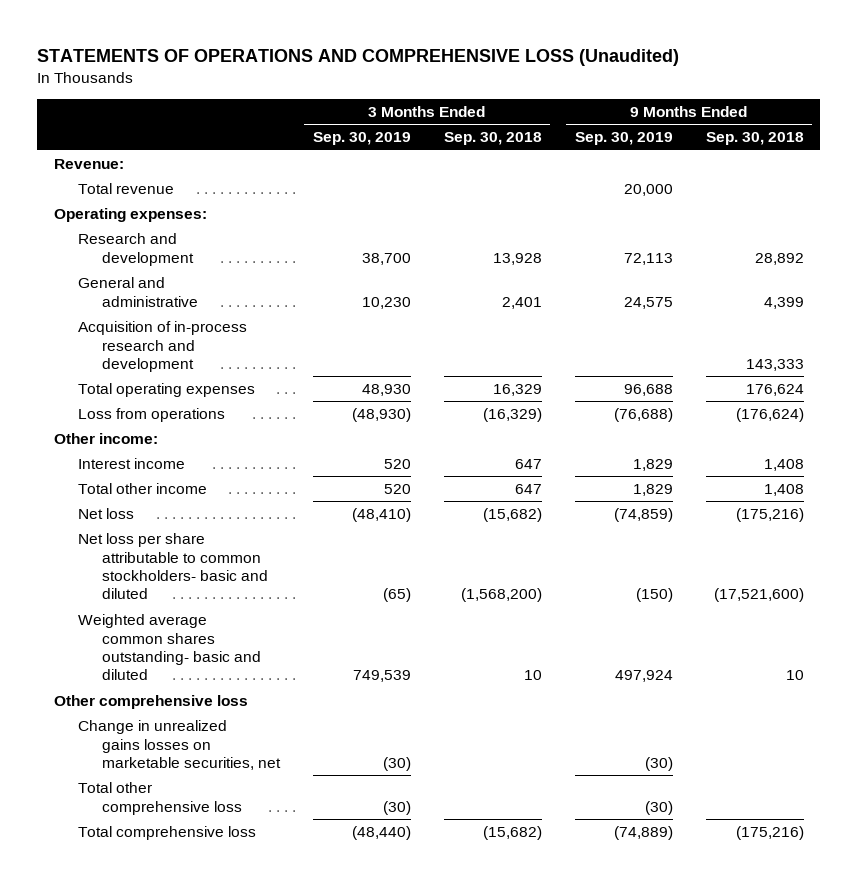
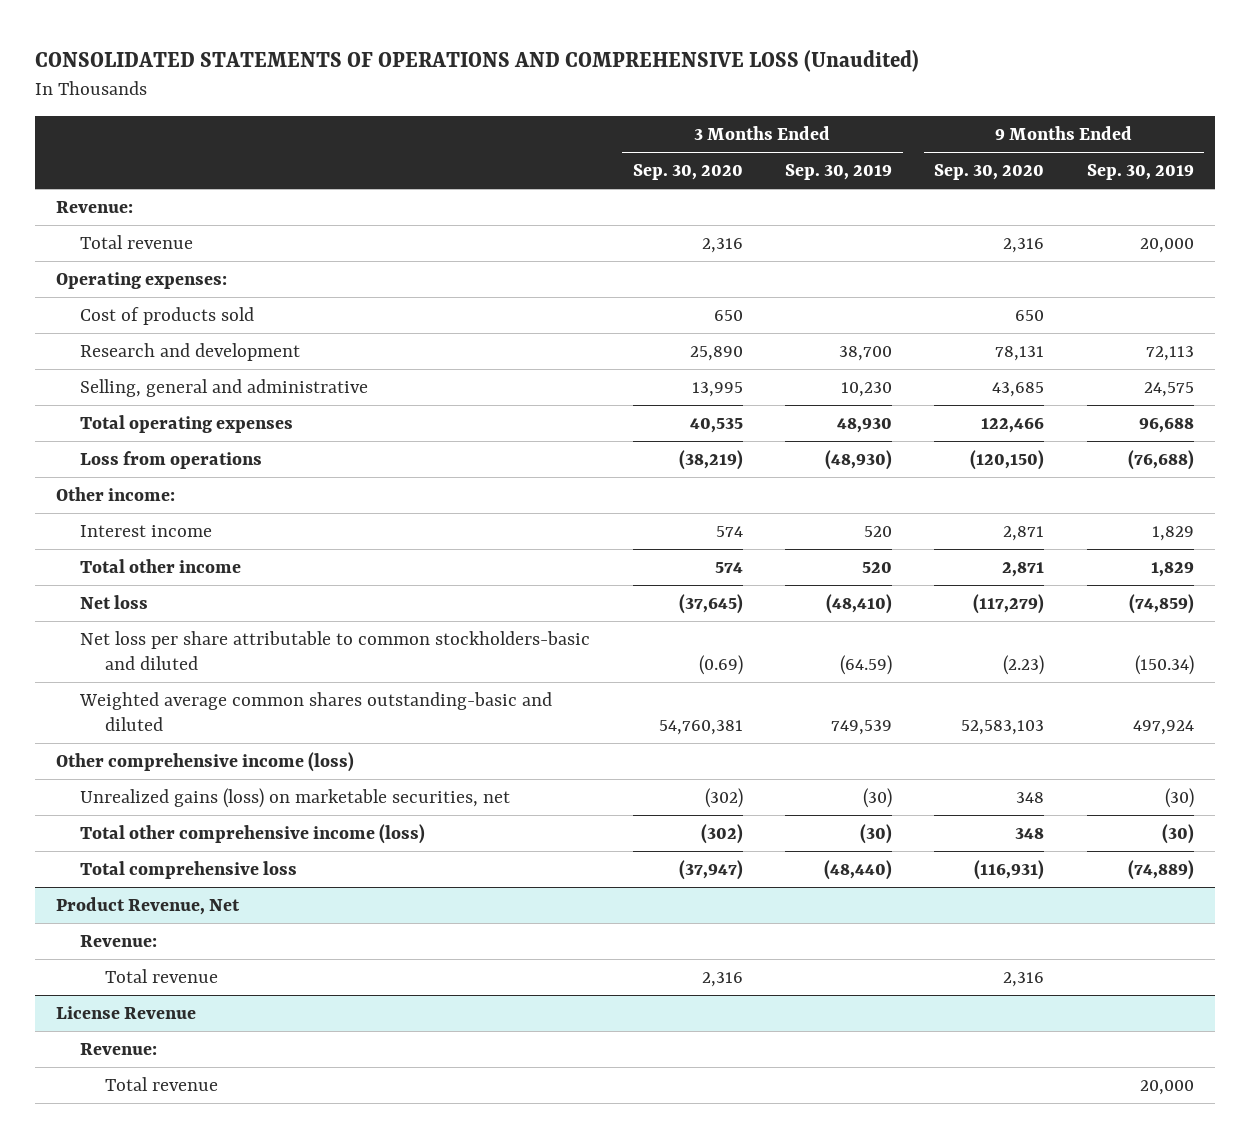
[37,48,680,66] STATEMENTS OF OPERATIONS AND COMPREHENSIVE LOSS (Unaudited) -> [35,50,920,73] CONSOLIDATED STATEMENTS OF OPERATIONS AND COMPREHENSIVE LOSS (Unaudited)
[443,132,542,146] Sep. 30, 2018 -> none
[705,132,804,146] Sep. 30, 2018 -> none
none -> [632,164,743,181] Sep. 30, 2020
none -> [934,164,1045,181] Sep. 30, 2020
none -> [80,307,255,326] Cost of products sold
[77,321,247,373] Acquisition of in-process research and development -> none
[77,277,198,307] General and administrative -> [80,379,369,398] Selling, general and administrative
[77,533,268,600] Net loss per share attributable to common stockholders- basic and diluted -> [80,631,591,670] Net loss per share attributable to common stockholders-basic and diluted
[382,588,411,603] (65) -> [840,654,893,675] (64.59)
[635,588,673,603] (150) -> [1134,654,1194,675] (150.34)
[77,614,261,681] Weighted average common shares outstanding- basic and diluted -> [79,692,553,731] Weighted average common shares outstanding-basic and diluted
[53,695,248,710] Other comprehensive loss -> [56,752,355,773] Other comprehensive income (loss)
[77,720,281,771] Change in unrealized gains losses on marketable securities, net -> [80,788,511,809] Unrealized gains (loss) on marketable securities, net
[77,782,242,815] Total other comprehensive loss -> [80,824,426,845] Total other comprehensive income (loss)
none -> [56,897,241,916] Product Revenue, Net
none -> [80,935,158,948] Revenue:
none -> [104,969,218,984] Total revenue
none -> [56,1006,197,1020] License Revenue
none -> [80,1043,158,1056] Revenue:
none -> [104,1077,218,1092] Total revenue

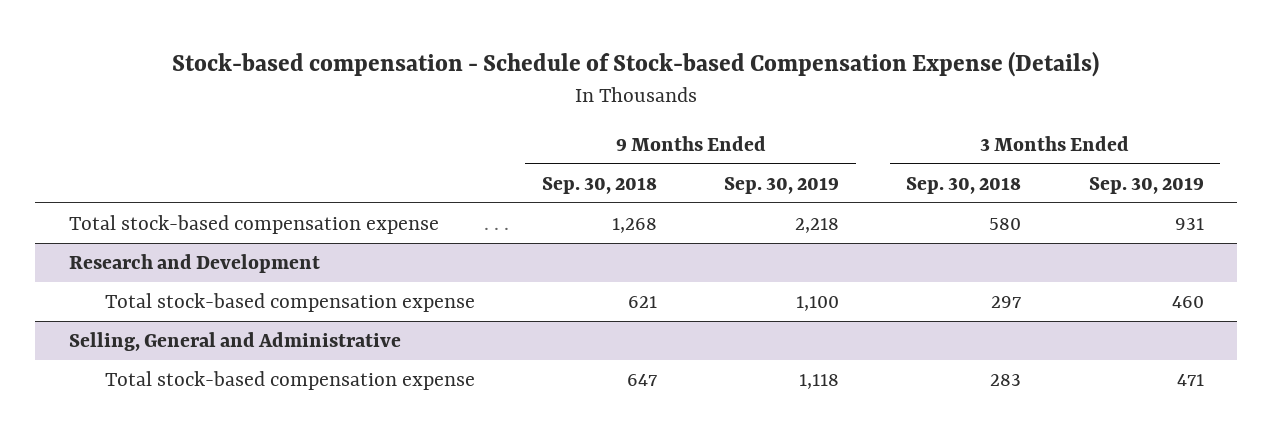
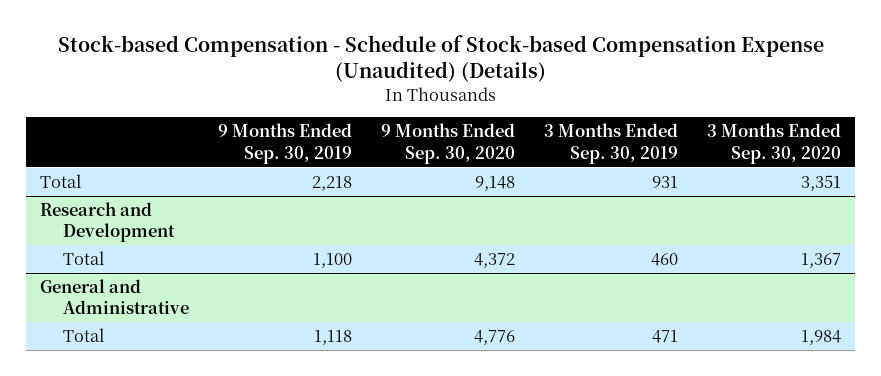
[172,50,1100,77] Stock-based compensation - Schedule of Stock-based Compensation Expense (Details) -> [57,35,824,83] Stock-based Compensation - Schedule of Stock-based Compensation Expense (Unaudited) (Details)
[542,176,658,194] Sep. 30, 2018 -> none
[906,176,1022,194] Sep. 30, 2018 -> none
none -> [380,123,515,164] 9 Months Ended Sep. 30, 2020
none -> [706,123,841,164] 3 Months Ended Sep. 30, 2020
[68,215,439,235] Total stock-based compensation expense -> [40,173,83,188] Total
[105,293,476,313] Total stock-based compensation expense -> [63,250,106,265] Total
[68,332,401,352] Selling, General and Administrative -> [40,278,190,315] General and Administrative
[105,371,476,391] Total stock-based compensation expense -> [63,327,106,342] Total

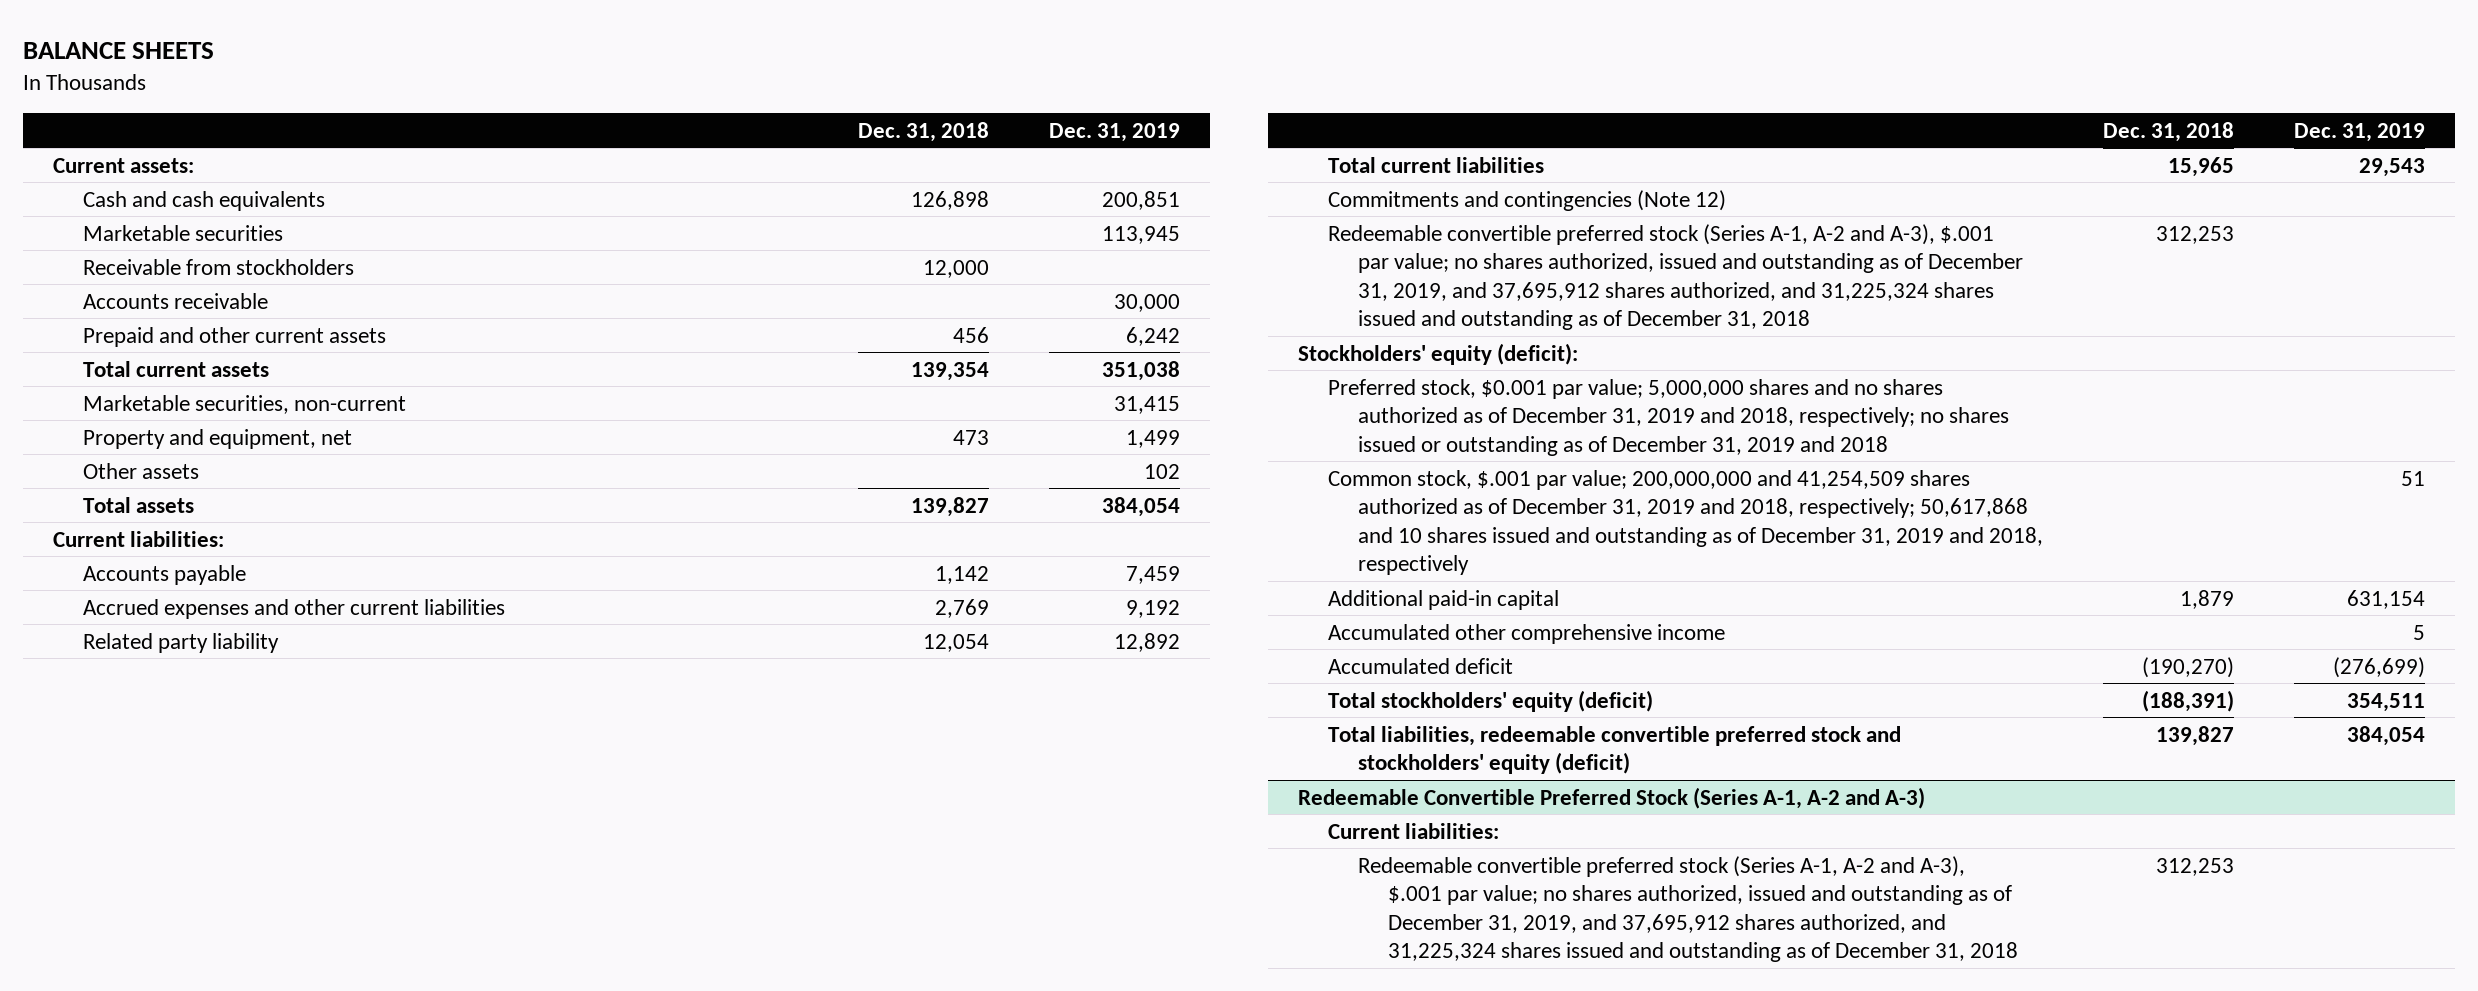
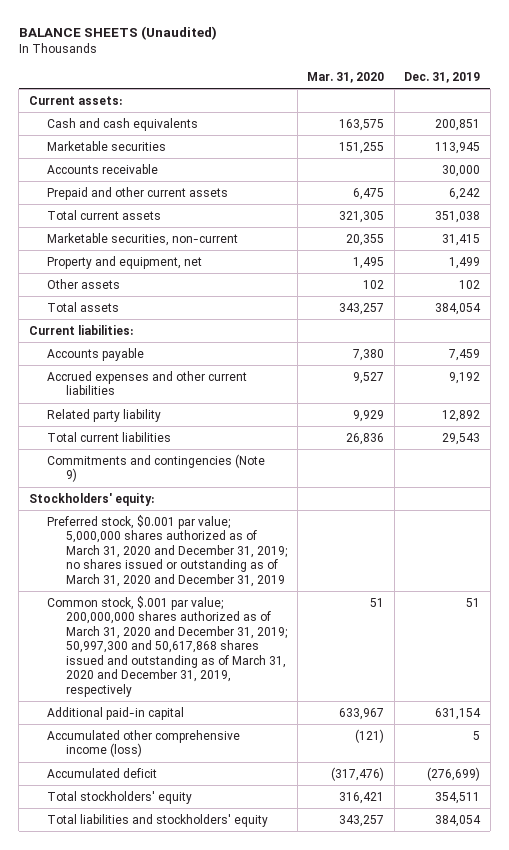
[23,42,215,60] BALANCE SHEETS -> [18,26,217,41] BALANCE SHEETS (Unaudited)
[858,121,990,142] Dec. 31, 2018 -> none
none -> [307,71,385,83] Mar. 31, 2020
[83,258,355,275] Receivable from stockholders -> none
[1327,223,2023,331] Redeemable convertible preferred stock (Series A-1, A-2 and A-3), $.001 par value; no shares authorized, issued and outstanding as of December 31, 2019, and 37,695,912 shares authorized, and 31,225,324 shares issued and outstanding as of December 31, 2018 -> none
[1327,189,1726,211] Commitments and contingencies (Note 12) -> [47,453,266,483] Commitments and contingencies (Note 9)
[1297,342,1578,365] Stockholders' equity (deficit): -> [28,492,154,506] Stockholders' equity:
[1327,378,2009,456] Preferred stock, $0.001 par value; 5,000,000 shares and no shares authorized as of December 31, 2019 and 2018, respectively; no shares issued or outstanding as of December 31, 2019 and 2018 -> [47,514,287,587] Preferred stock, $0.001 par value; 5,000,000 shares authorized as of March 31, 2020 and December 31, 2019; no shares issued or outstanding as of March 31, 2020 and December 31, 2019
[1327,469,2043,576] Common stock, $.001 par value; 200,000,000 and 41,254,509 shares authorized as of December 31, 2019 and 2018, respectively; 50,617,868 and 10 shares issued and outstanding as of December 31, 2019 and 2018, respectively -> [47,595,287,697] Common stock, $.001 par value; 200,000,000 shares authorized as of March 31, 2020 and December 31, 2019; 50,997,300 and 50,617,868 shares issued and outstanding as of March 31, 2020 and December 31, 2019, respectively
[1327,623,1725,644] Accumulated other comprehensive income -> [47,729,241,758] Accumulated other comprehensive income (loss)
[1297,786,1925,809] Redeemable Convertible Preferred Stock (Series A-1, A-2 and A-3) -> none
[1327,822,1499,839] Current liabilities: -> none
[1357,855,2018,963] Redeemable convertible preferred stock (Series A-1, A-2 and A-3), $.001 par value; no shares authorized, issued and outstanding as of December 31, 2019, and 37,695,912 shares authorized, and 31,225,324 shares issued and outstanding as of December 31, 2018 -> none
[1327,689,1653,712] Total stockholders' equity (deficit) -> [47,790,193,804] Total stockholders' equity
[1327,725,1901,775] Total liabilities, redeemable convertible preferred stock and stockholders' equity (deficit) -> [47,813,269,827] Total liabilities and stockholders' equity

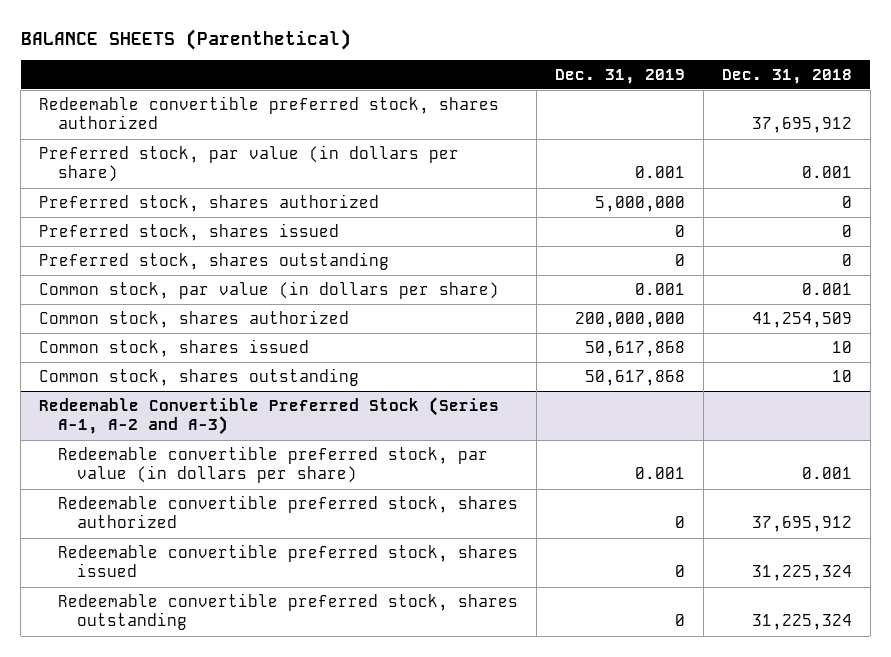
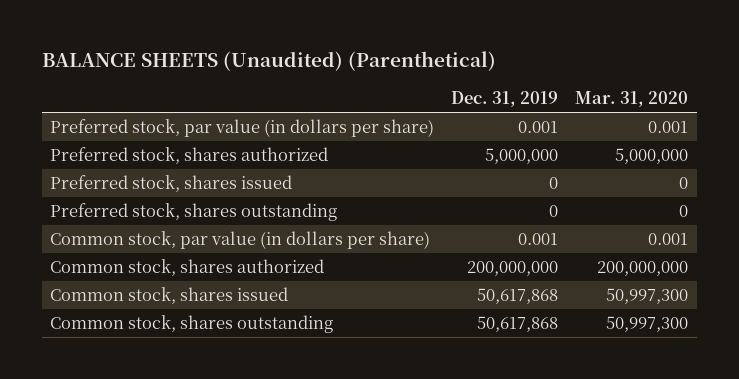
[20,28,351,50] BALANCE SHEETS (Parenthetical) -> [41,51,496,72] BALANCE SHEETS (Unaudited) (Parenthetical)
[721,68,852,84] Dec. 31, 2018 -> none
none -> [575,91,689,108] Mar. 31, 2020
[39,95,500,130] Redeemable convertible preferred stock, shares authorized -> none
[39,396,500,436] Redeemable Convertible Preferred Stock (Series A-1, A-2 and A-3) -> none
[58,445,489,484] Redeemable convertible preferred stock, par value (in dollars per share) -> none
[58,494,519,529] Redeemable convertible preferred stock, shares authorized -> none
[58,543,519,578] Redeemable convertible preferred stock, shares issued -> none
[58,592,519,631] Redeemable convertible preferred stock, shares outstanding -> none

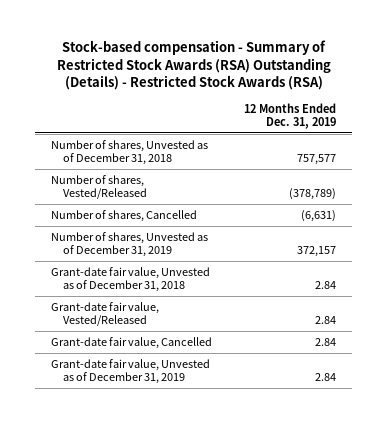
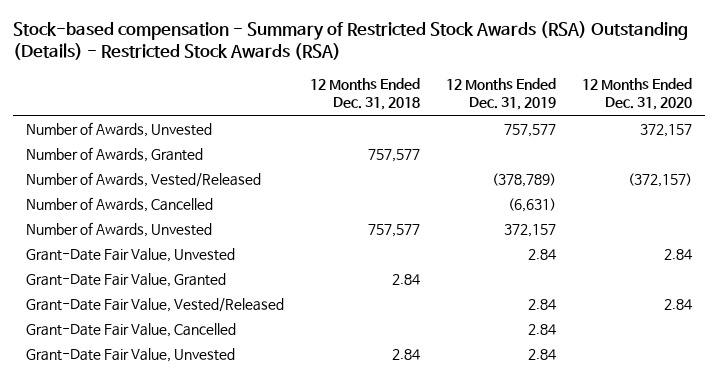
none -> [310,78,421,111] 12 Months Ended Dec. 31, 2018
none -> [582,78,693,111] 12 Months Ended Dec. 31, 2020
[51,139,209,166] Number of shares, Unvested as of December 31, 2018 -> [26,121,213,137] Number of Awards, Unvested
none -> [26,146,204,162] Number of Awards, Granted
[51,174,148,200] Number of shares, Vested/Released -> [26,171,262,187] Number of Awards, Vested/Released
[51,209,198,222] Number of shares, Cancelled -> [26,196,214,212] Number of Awards, Cancelled
[51,231,209,258] Number of shares, Unvested as of December 31, 2019 -> [26,221,213,237] Number of Awards, Unvested
[51,266,211,293] Grant-date fair value, Unvested as of December 31, 2018 -> [26,247,236,262] Grant-Date Fair Value, Unvested
none -> [26,272,227,287] Grant-Date Fair Value, Granted
[51,301,160,327] Grant-date fair value, Vested/Released -> [26,297,285,312] Grant-Date Fair Value, Vested/Released
[51,336,213,349] Grant-date fair value, Cancelled -> [26,322,237,337] Grant-Date Fair Value, Cancelled
[51,358,211,385] Grant-date fair value, Unvested as of December 31, 2019 -> [26,347,236,362] Grant-Date Fair Value, Unvested

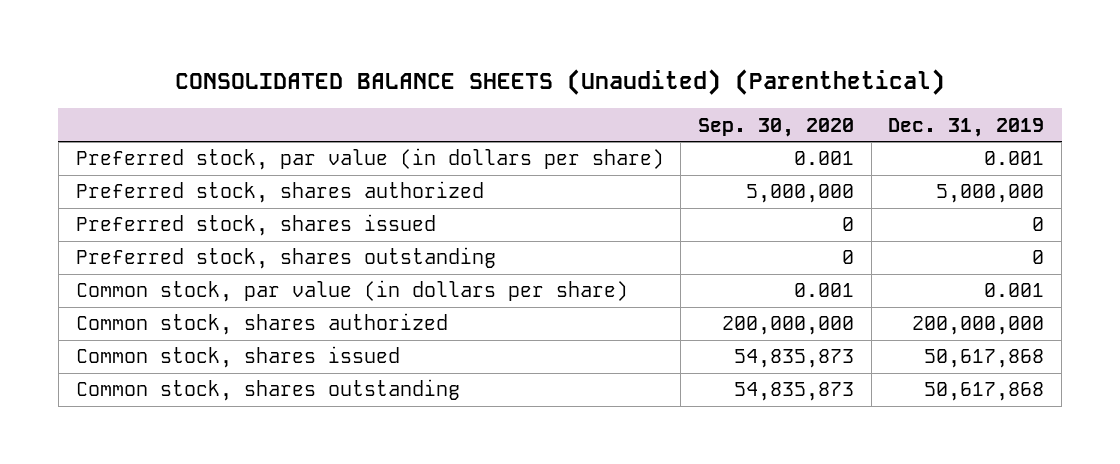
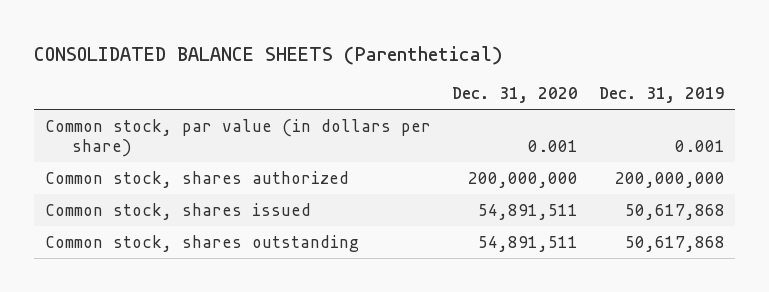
[175,68,946,95] CONSOLIDATED BALANCE SHEETS (Unaudited) (Parenthetical) -> [34,45,504,65] CONSOLIDATED BALANCE SHEETS (Parenthetical)
[698,117,855,137] Sep. 30, 2020 -> none
none -> [451,87,578,104] Dec. 31, 2020
[75,148,664,171] Preferred stock, par value (in dollars per share) -> none
[75,181,484,204] Preferred stock, shares authorized -> none
[75,214,436,237] Preferred stock, shares issued -> none
[75,247,496,270] Preferred stock, shares outstanding -> none

